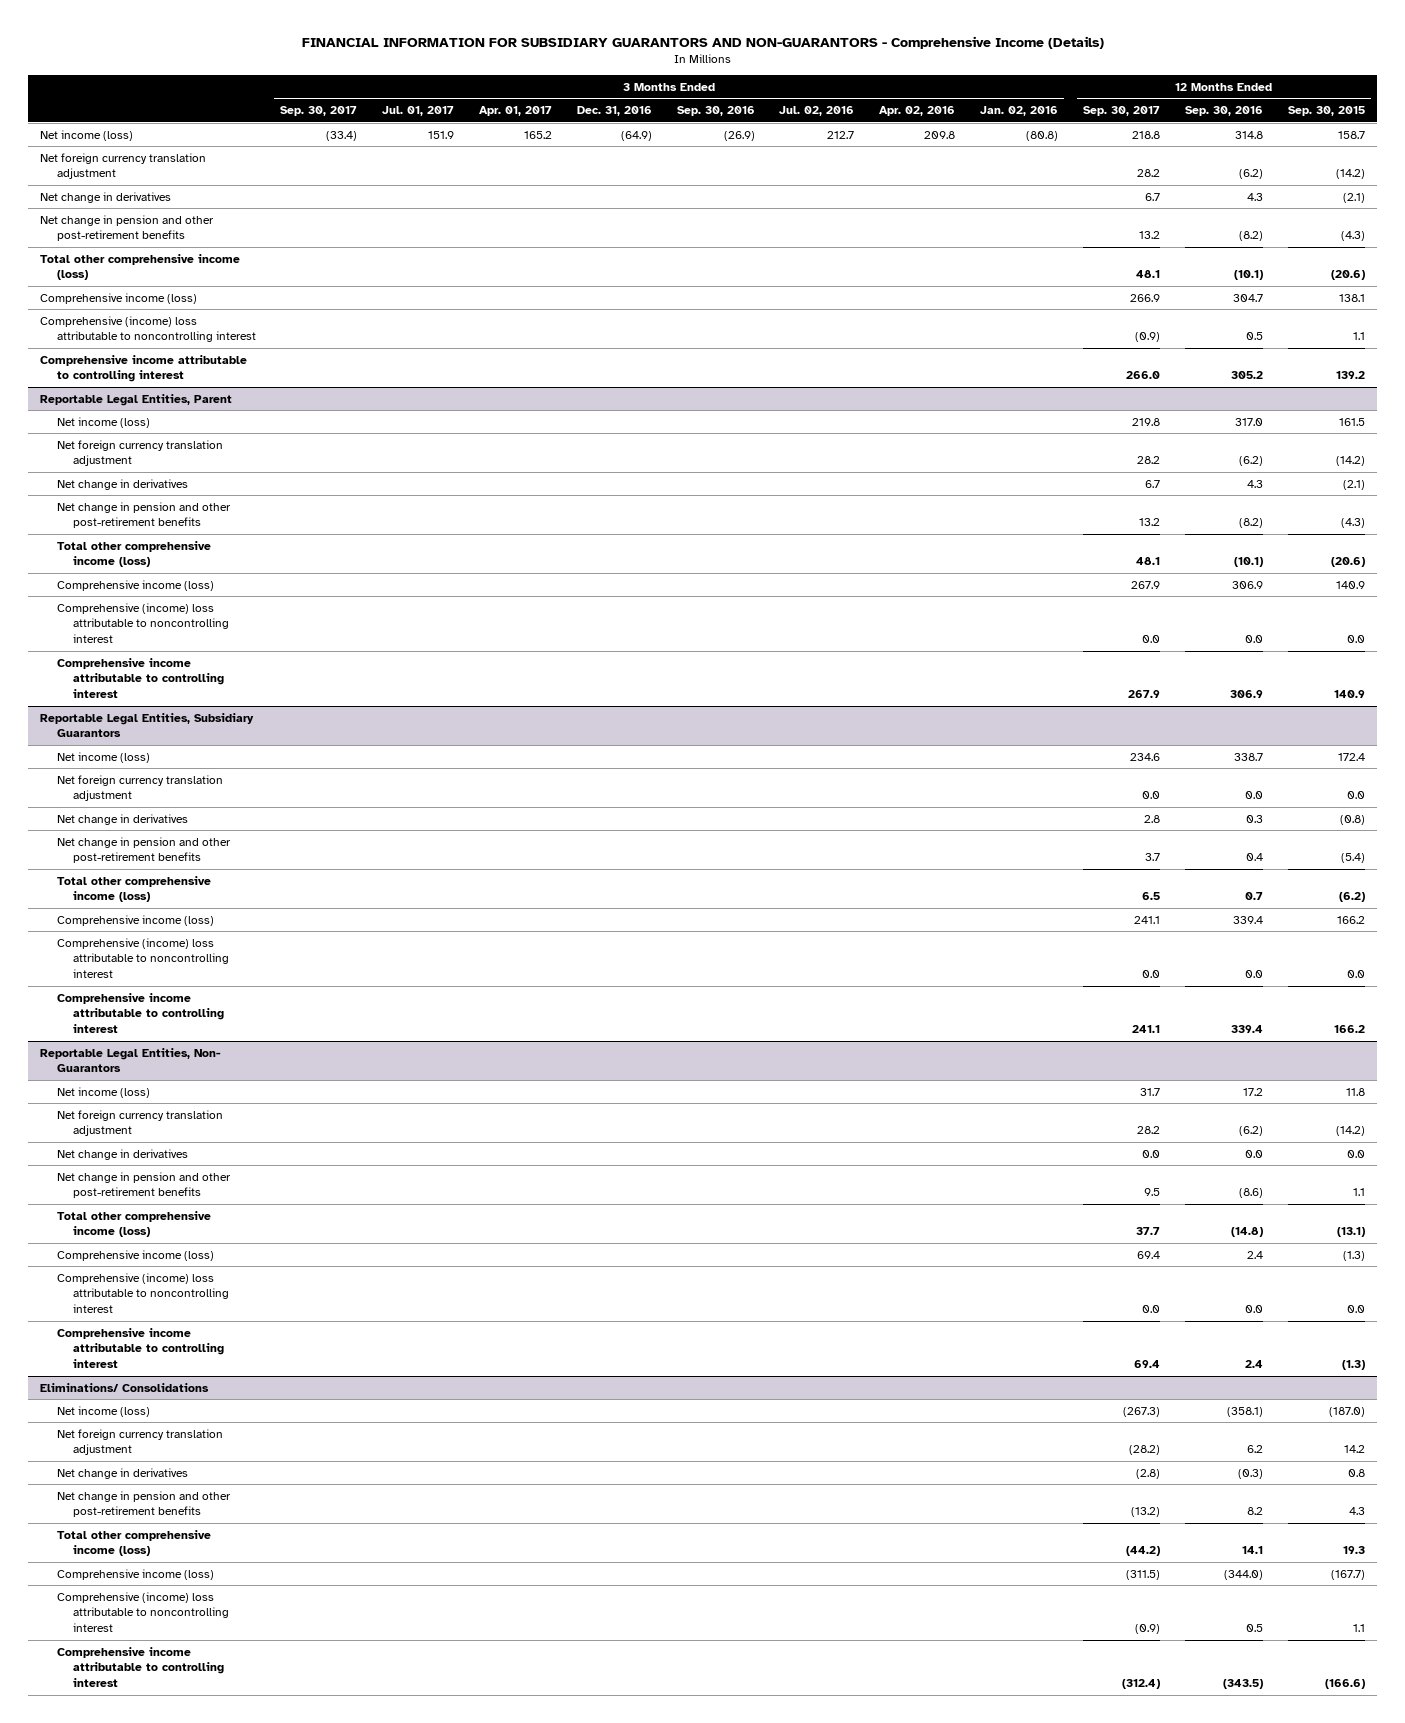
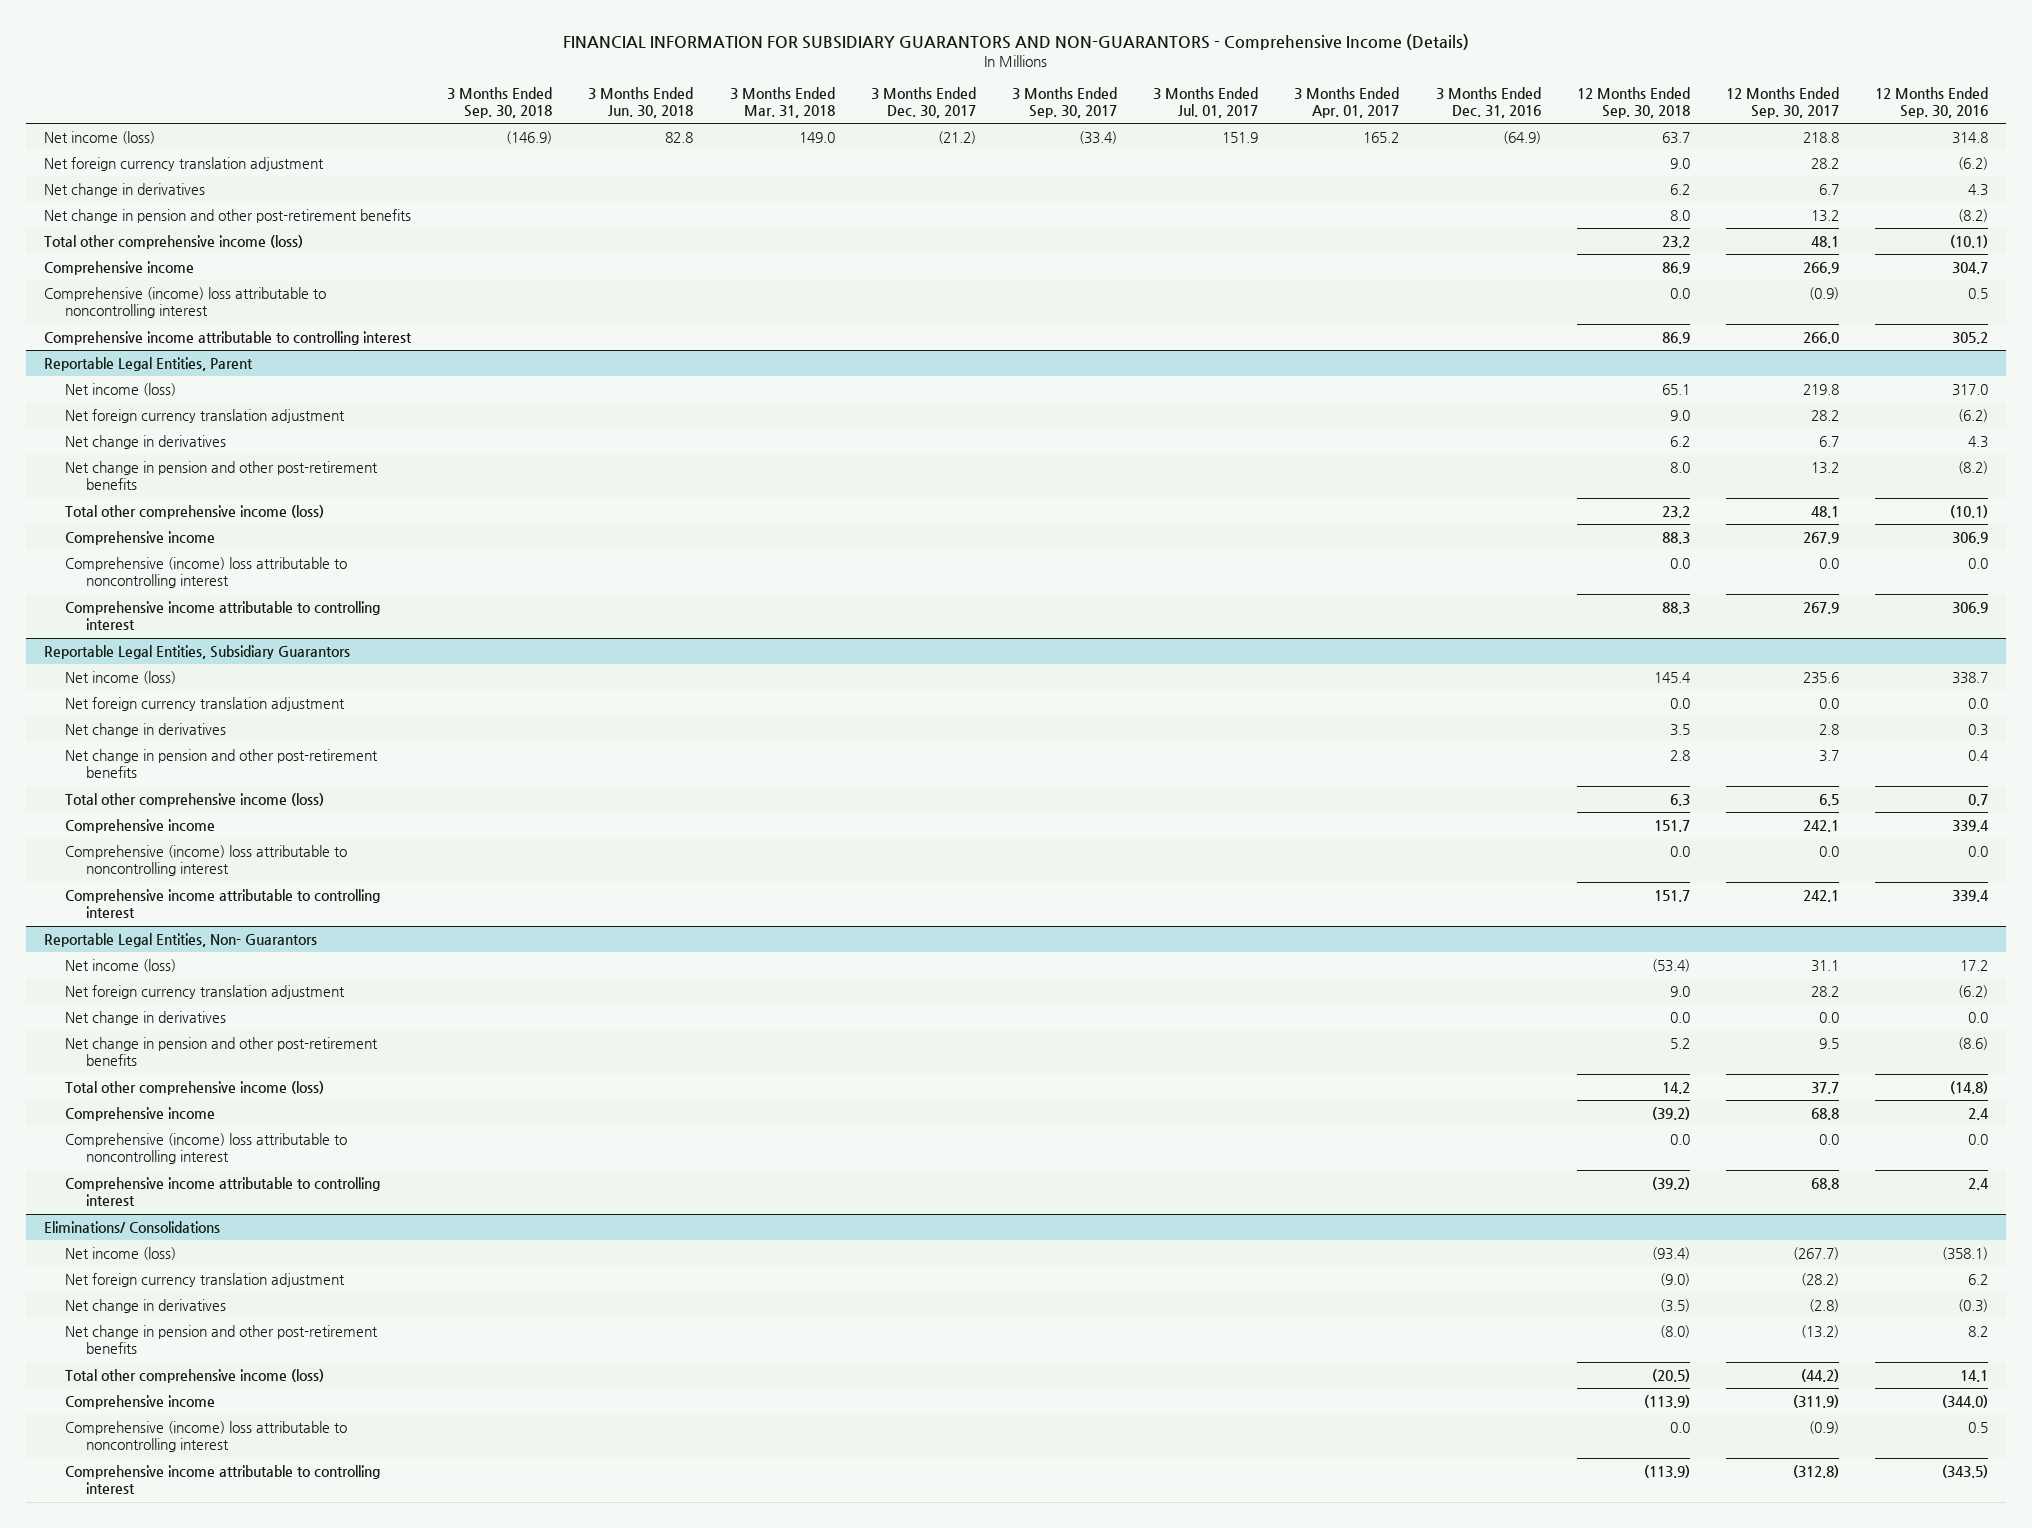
[676,106,755,117] Sep. 30, 2016 -> none
[779,106,855,117] Jul. 02, 2016 -> none
[879,106,956,117] Apr. 02, 2016 -> none
[980,106,1059,117] Jan. 02, 2016 -> none
[1287,106,1365,117] Sep. 30, 2015 -> none
none -> [447,86,553,119] 3 Months Ended Sep. 30, 2018
none -> [588,86,694,119] 3 Months Ended Jun. 30, 2018
none -> [729,86,835,119] 3 Months Ended Mar. 31, 2018
none -> [870,86,976,119] 3 Months Ended Dec. 30, 2017
none -> [1576,86,1690,119] 12 Months Ended Sep. 30, 2018
[40,292,198,304] Comprehensive income (loss) -> [44,260,195,275] Comprehensive income
[56,579,214,591] Comprehensive income (loss) -> [65,530,216,545] Comprehensive income
[1129,752,1160,761] 234.6 -> [1802,671,1839,684] 235.6
[56,914,214,926] Comprehensive income (loss) -> [65,818,216,833] Comprehensive income
[1133,915,1160,924] 241.1 -> [1802,819,1839,832] 242.1
[1131,1025,1160,1034] 241.1 -> [1802,889,1839,902] 242.1
[1139,1087,1160,1096] 31.7 -> [1810,959,1839,972] 31.1
[56,1249,214,1261] Comprehensive income (loss) -> [65,1106,216,1121] Comprehensive income
[1136,1250,1160,1259] 69.4 -> [1810,1107,1839,1120] 68.8
[1133,1360,1160,1369] 69.4 -> [1810,1177,1839,1190] 68.8
[1122,1406,1160,1417] (267.3) -> [1792,1246,1839,1260] (267.7)
[56,1568,214,1580] Comprehensive income (loss) -> [65,1394,216,1409] Comprehensive income
[1125,1569,1160,1580] (311.5) -> [1792,1394,1839,1408] (311.9)
[1121,1679,1160,1690] (312.4) -> [1792,1464,1839,1478] (312.8)

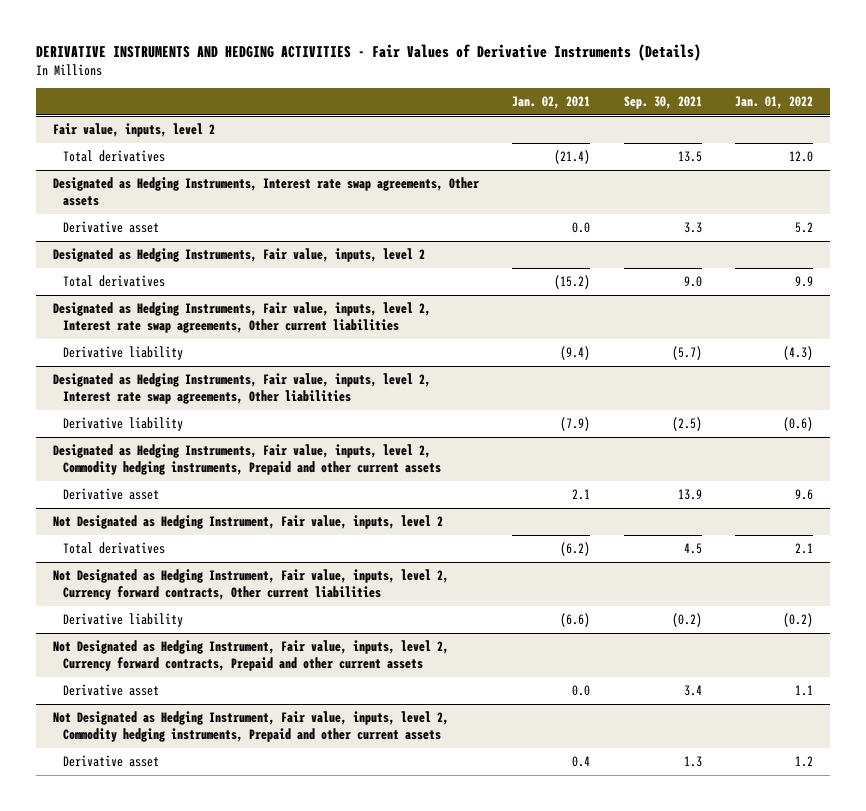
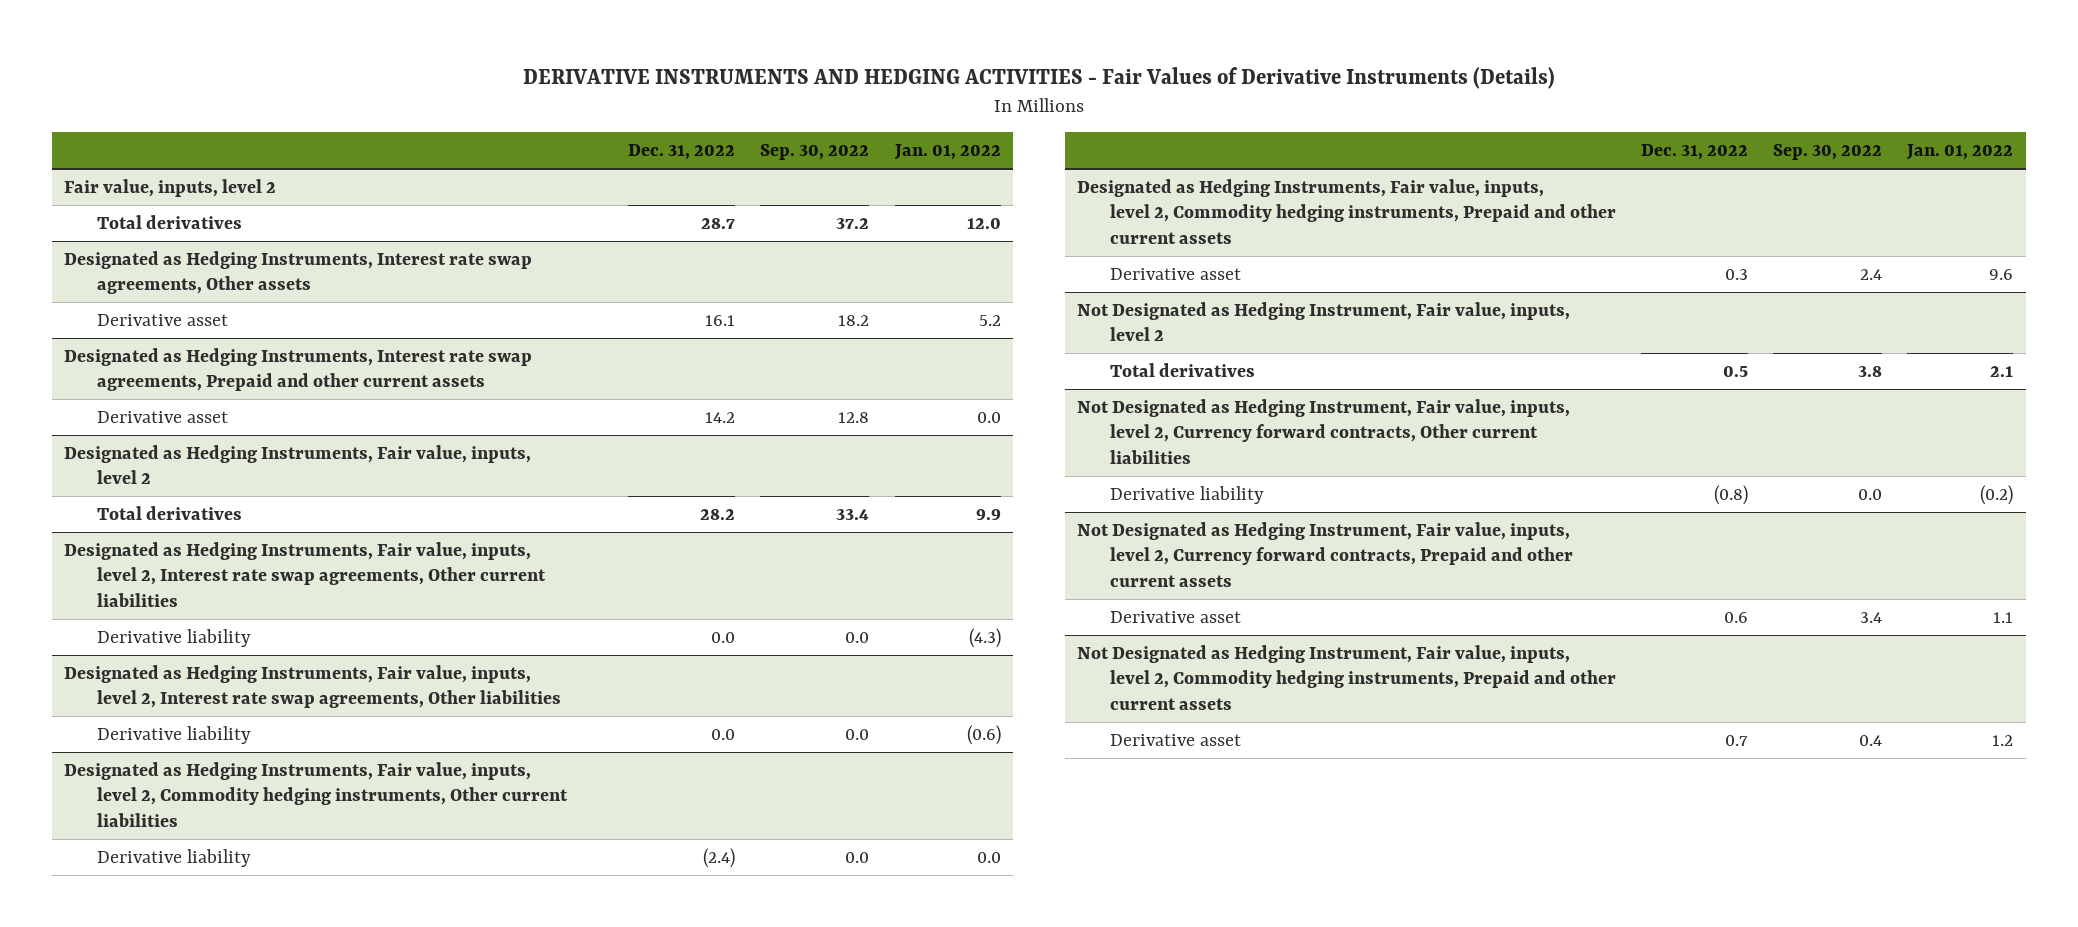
[512,96,591,110] Jan. 02, 2021 -> none
[623,96,702,110] Sep. 30, 2021 -> none
none -> [628,144,736,161] Dec. 31, 2022
none -> [760,144,870,161] Sep. 30, 2022
none -> [64,347,533,392] Designated as Hedging Instruments, Interest rate swap agreements, Prepaid and other current assets
none -> [97,410,229,423] Derivative asset
none -> [64,761,569,827] Designated as Hedging Instruments, Fair value, inputs, level 2, Commodity hedging instruments, Other current liabilities
none -> [97,848,252,867] Derivative liability

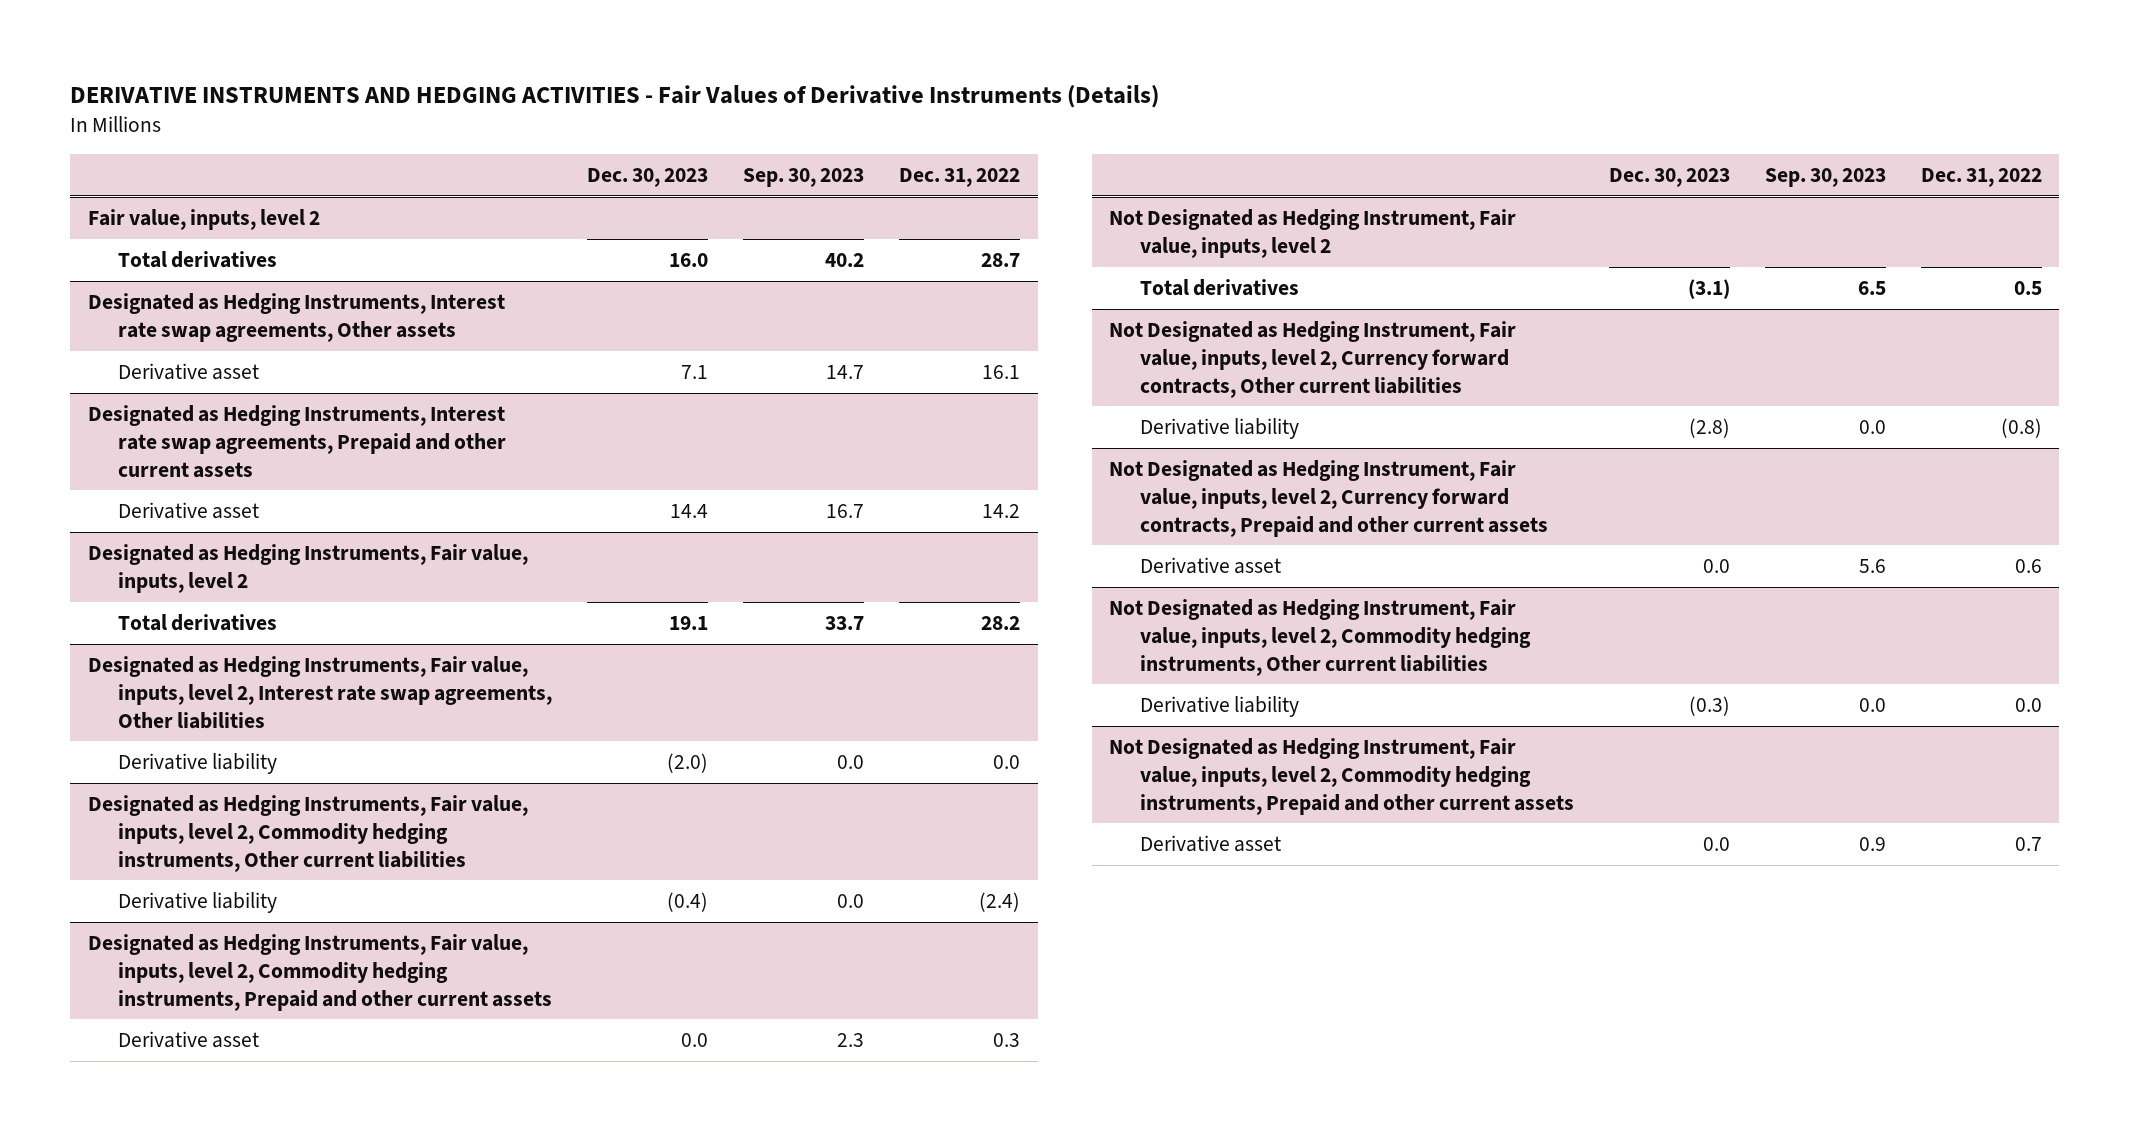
[760,144,870,161] Sep. 30, 2022 -> none
[893,144,1001,161] Jan. 01, 2022 -> none
none -> [587,167,709,187] Dec. 30, 2023
none -> [743,167,865,187] Sep. 30, 2023
[64,541,547,607] Designated as Hedging Instruments, Fair value, inputs, level 2, Interest rate swap agreements, Other current liabilities -> none
[97,628,252,647] Derivative liability -> none
none -> [1108,598,1531,676] Not Designated as Hedging Instrument, Fair value, inputs, level 2, Commodity hedging instruments, Other current liabilities
none -> [1139,695,1299,717] Derivative liability

